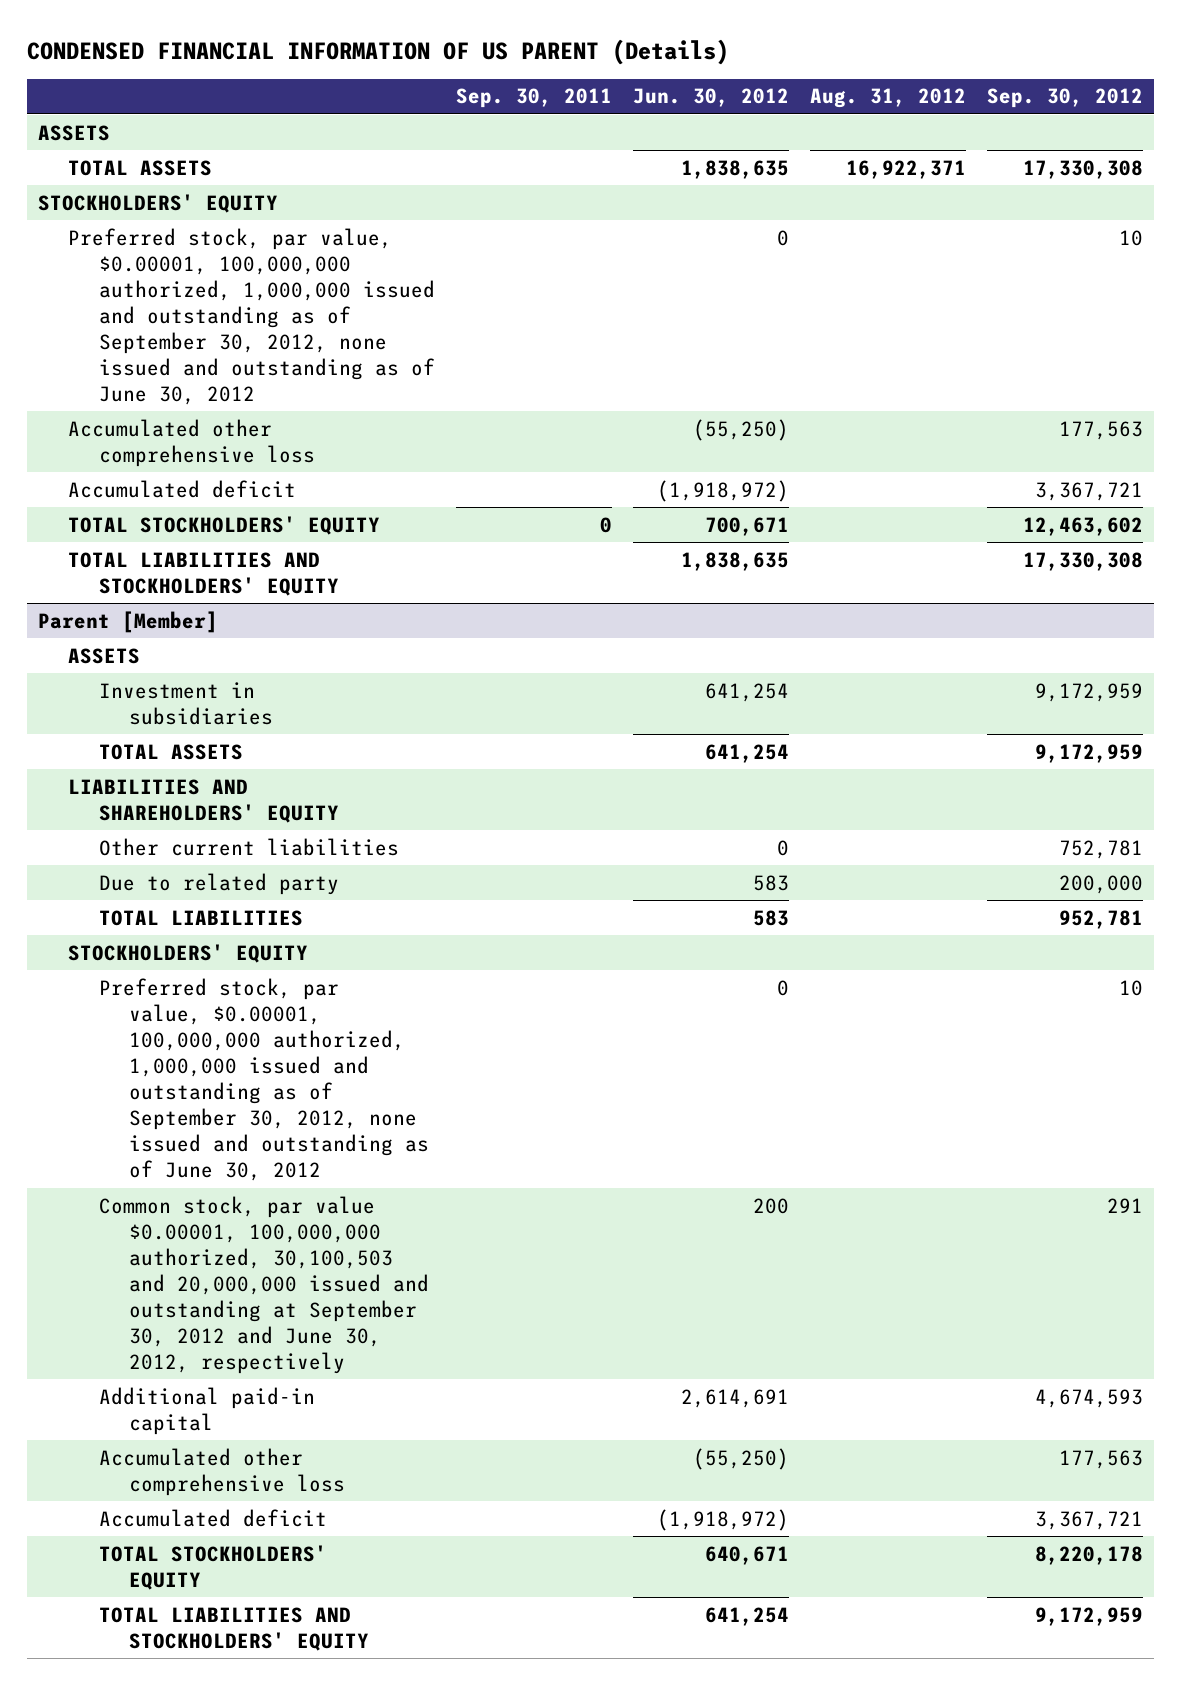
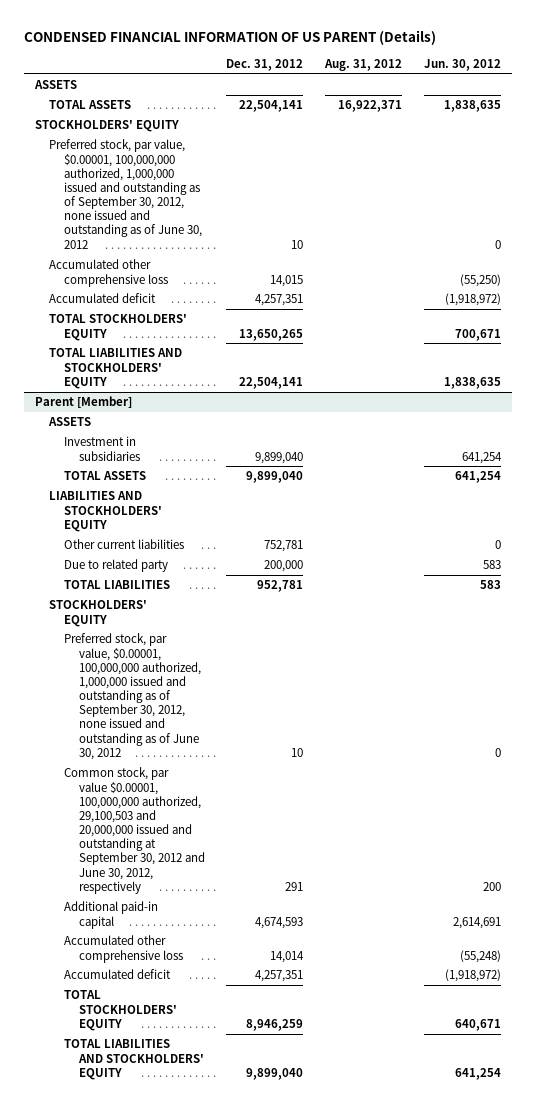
[455,88,612,109] Sep. 30, 2011 -> none
[987,88,1144,109] Sep. 30, 2012 -> none
none -> [226,58,304,71] Dec. 31, 2012
[68,778,339,823] LIABILITIES AND SHAREHOLDERS' EQUITY -> [49,491,163,532] LIABILITIES AND STOCKHOLDERS' EQUITY
[98,1195,430,1375] Common stock, par value $0.00001, 100,000,000 authorized, 30,100,503 and 20,000,000 issued and outstanding at September 30, 2012 and June 30, 2012, respectively -> [64,767,205,894] Common stock, par value $0.00001, 100,000,000 authorized, 29,100,503 and 20,000,000 issued and outstanding at September 30, 2012 and June 30, 2012, respectively
[693,1447,790,1470] (55,250) -> [459,949,501,963] (55,248)

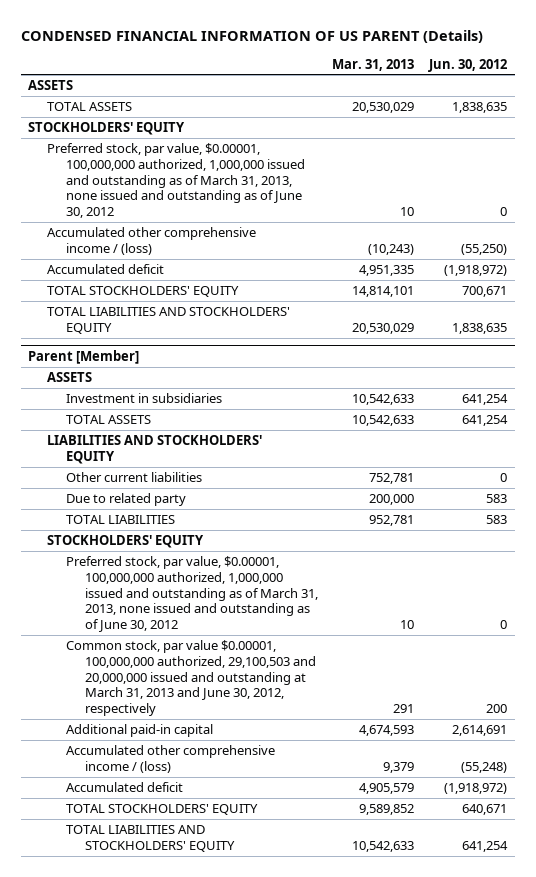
[226,58,304,71] Dec. 31, 2012 -> none
[324,58,403,71] Aug. 31, 2012 -> none
none -> [332,58,415,71] Mar. 31, 2013
[49,139,203,249] Preferred stock, par value, $0.00001, 100,000,000 authorized, 1,000,000 issued and outstanding as of September 30, 2012, none issued and outstanding as of June 30, 2012 -> [47,142,305,219] Preferred stock, par value, $0.00001, 100,000,000 authorized, 1,000,000 issued and outstanding as of March 31, 2013, none issued and outstanding as of June 30, 2012
[49,259,169,287] Accumulated other comprehensive loss -> [47,226,257,255] Accumulated other comprehensive income / (loss)
[64,633,201,760] Preferred stock, par value, $0.00001, 100,000,000 authorized, 1,000,000 issued and outstanding as of September 30, 2012, none issued and outstanding as of June 30, 2012 -> [65,555,318,633] Preferred stock, par value, $0.00001, 100,000,000 authorized, 1,000,000 issued and outstanding as of March 31, 2013, none issued and outstanding as of June 30, 2012
[64,767,205,894] Common stock, par value $0.00001, 100,000,000 authorized, 29,100,503 and 20,000,000 issued and outstanding at September 30, 2012 and June 30, 2012, respectively -> [65,639,316,717] Common stock, par value $0.00001, 100,000,000 authorized, 29,100,503 and 20,000,000 issued and outstanding at March 31, 2013 and June 30, 2012, respectively
[64,935,183,963] Accumulated other comprehensive loss -> [65,744,275,773] Accumulated other comprehensive income / (loss)

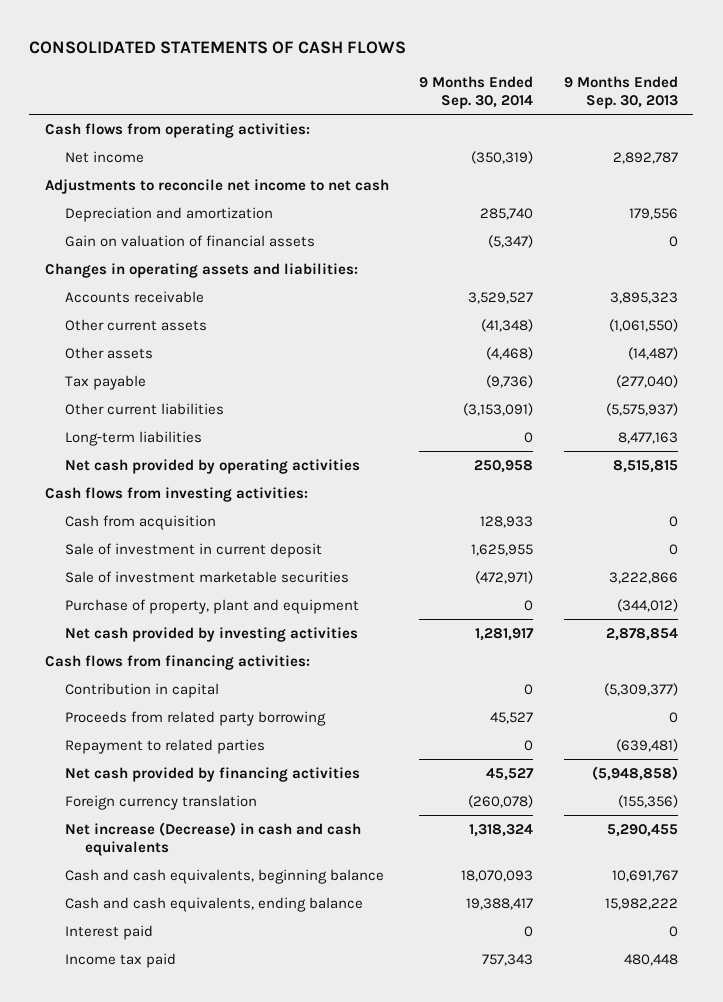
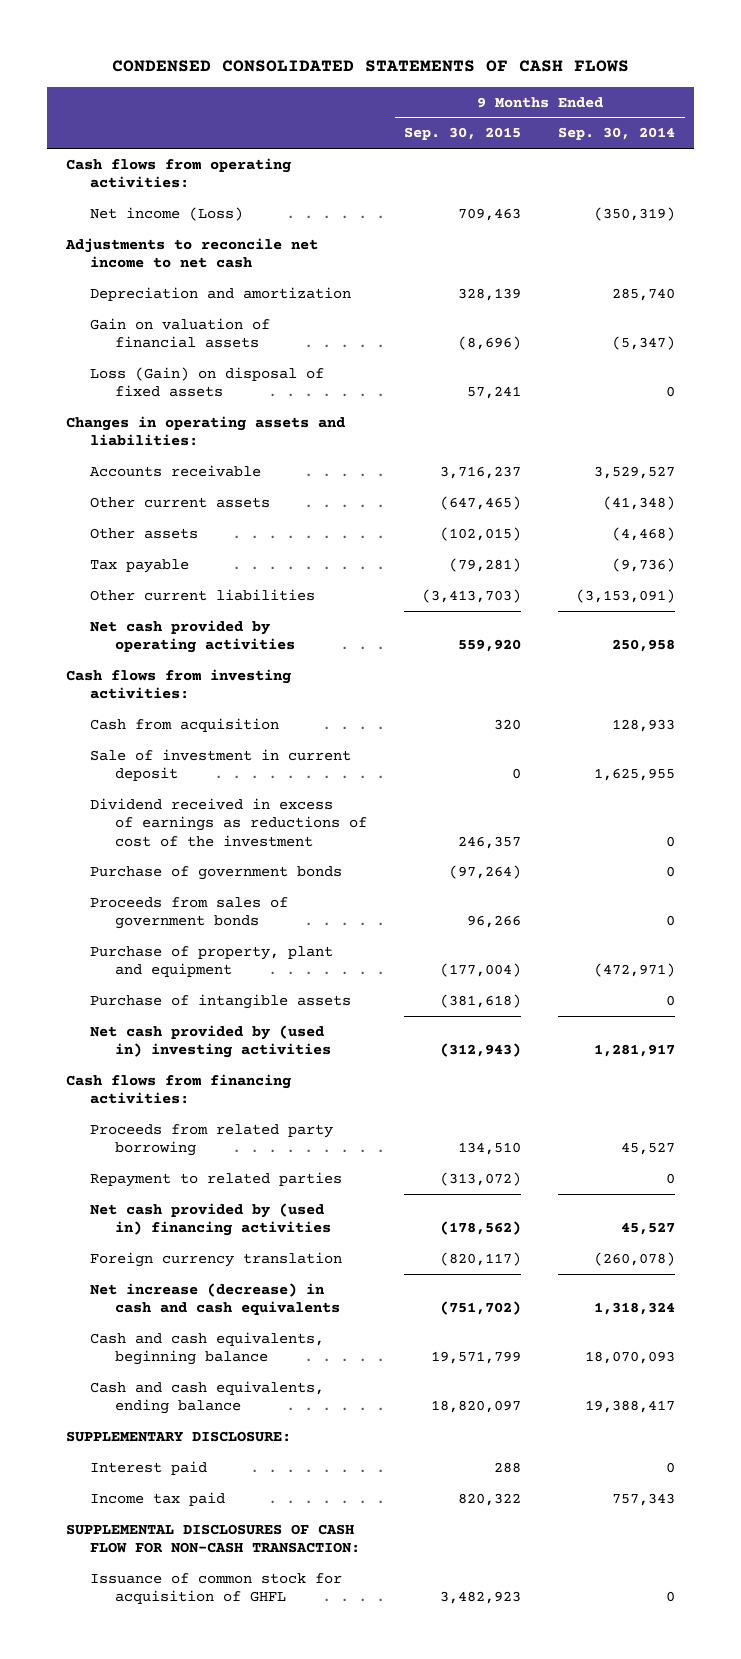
[29,41,407,55] CONSOLIDATED STATEMENTS OF CASH FLOWS -> [111,60,629,73] CONDENSED CONSOLIDATED STATEMENTS OF CASH FLOWS
[564,75,679,110] 9 Months Ended Sep. 30, 2013 -> none
none -> [404,127,522,141] Sep. 30, 2015
[64,150,144,163] Net income -> [90,206,244,221] Net income (Loss)
none -> [90,366,325,398] Loss (Gain) on disposal of fixed assets
[64,430,202,446] Long-term liabilities -> none
[64,570,349,583] Sale of investment marketable securities -> none
none -> [90,797,367,847] Dividend received in excess of earnings as reductions of cost of the investment
none -> [90,865,343,880] Purchase of government bonds
none -> [90,896,289,930] Proceeds from sales of government bonds
[524,599,534,611] 0 -> [594,963,676,978] (472,971)
none -> [90,993,352,1009] Purchase of intangible assets
[64,626,358,642] Net cash provided by investing activities -> [90,1024,331,1059] Net cash provided by (used in) investing activities
[64,682,219,698] Contribution in capital -> none
[64,766,360,782] Net cash provided by financing activities -> [90,1202,331,1237] Net cash provided by (used in) financing activities
[64,821,361,857] Net increase (Decrease) in cash and cash equivalents -> [90,1282,340,1316] Net increase (decrease) in cash and cash equivalents
none -> [66,1430,292,1442] SUPPLEMENTARY DISCLOSURE:
none -> [66,1523,361,1554] SUPPLEMENTAL DISCLOSURES OF CASH FLOW FOR NON-CASH TRANSACTION:
none -> [90,1572,343,1605] Issuance of common stock for acquisition of GHFL

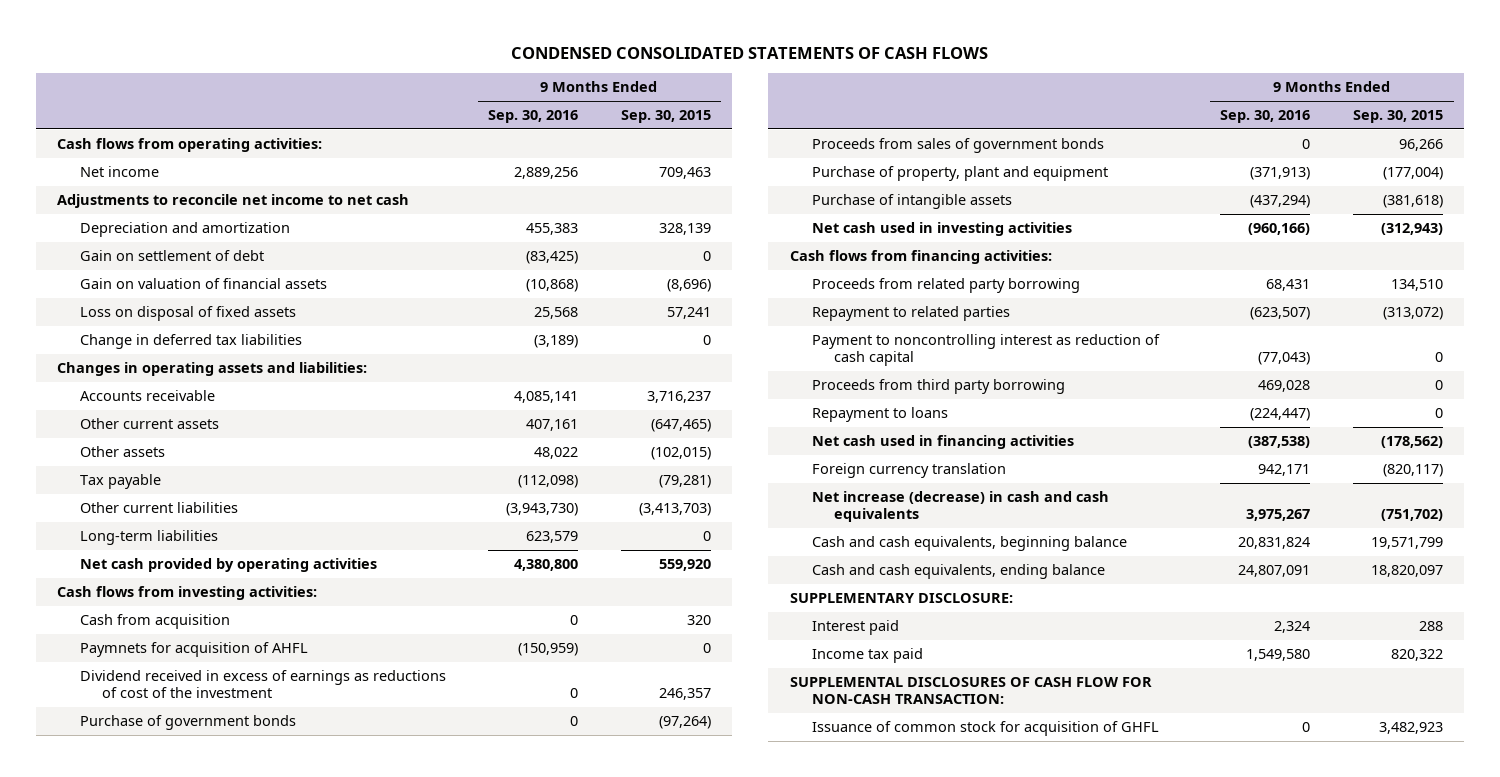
[558,127,676,141] Sep. 30, 2014 -> none
none -> [488,110,579,124] Sep. 30, 2016
[90,206,244,221] Net income (Loss) -> [79,166,159,178] Net income
none -> [79,250,264,262] Gain on settlement of debt
[90,366,325,398] Loss (Gain) on disposal of fixed assets -> [79,306,296,322] Loss on disposal of fixed assets
none -> [79,334,302,350] Change in deferred tax liabilities
none -> [79,530,218,546] Long-term liabilities
[90,748,352,782] Sale of investment in current deposit -> none
none -> [79,642,308,658] Paymnets for acquisition of AHFL
[90,1024,331,1059] Net cash provided by (used in) investing activities -> [811,222,1072,237] Net cash used in investing activities
none -> [811,334,1160,367] Payment to noncontrolling interest as reduction of cash capital
none -> [811,379,1065,395] Proceeds from third party borrowing
none -> [811,407,948,423] Repayment to loans
[90,1202,331,1237] Net cash provided by (used in) financing activities -> [811,435,1074,450] Net cash used in financing activities

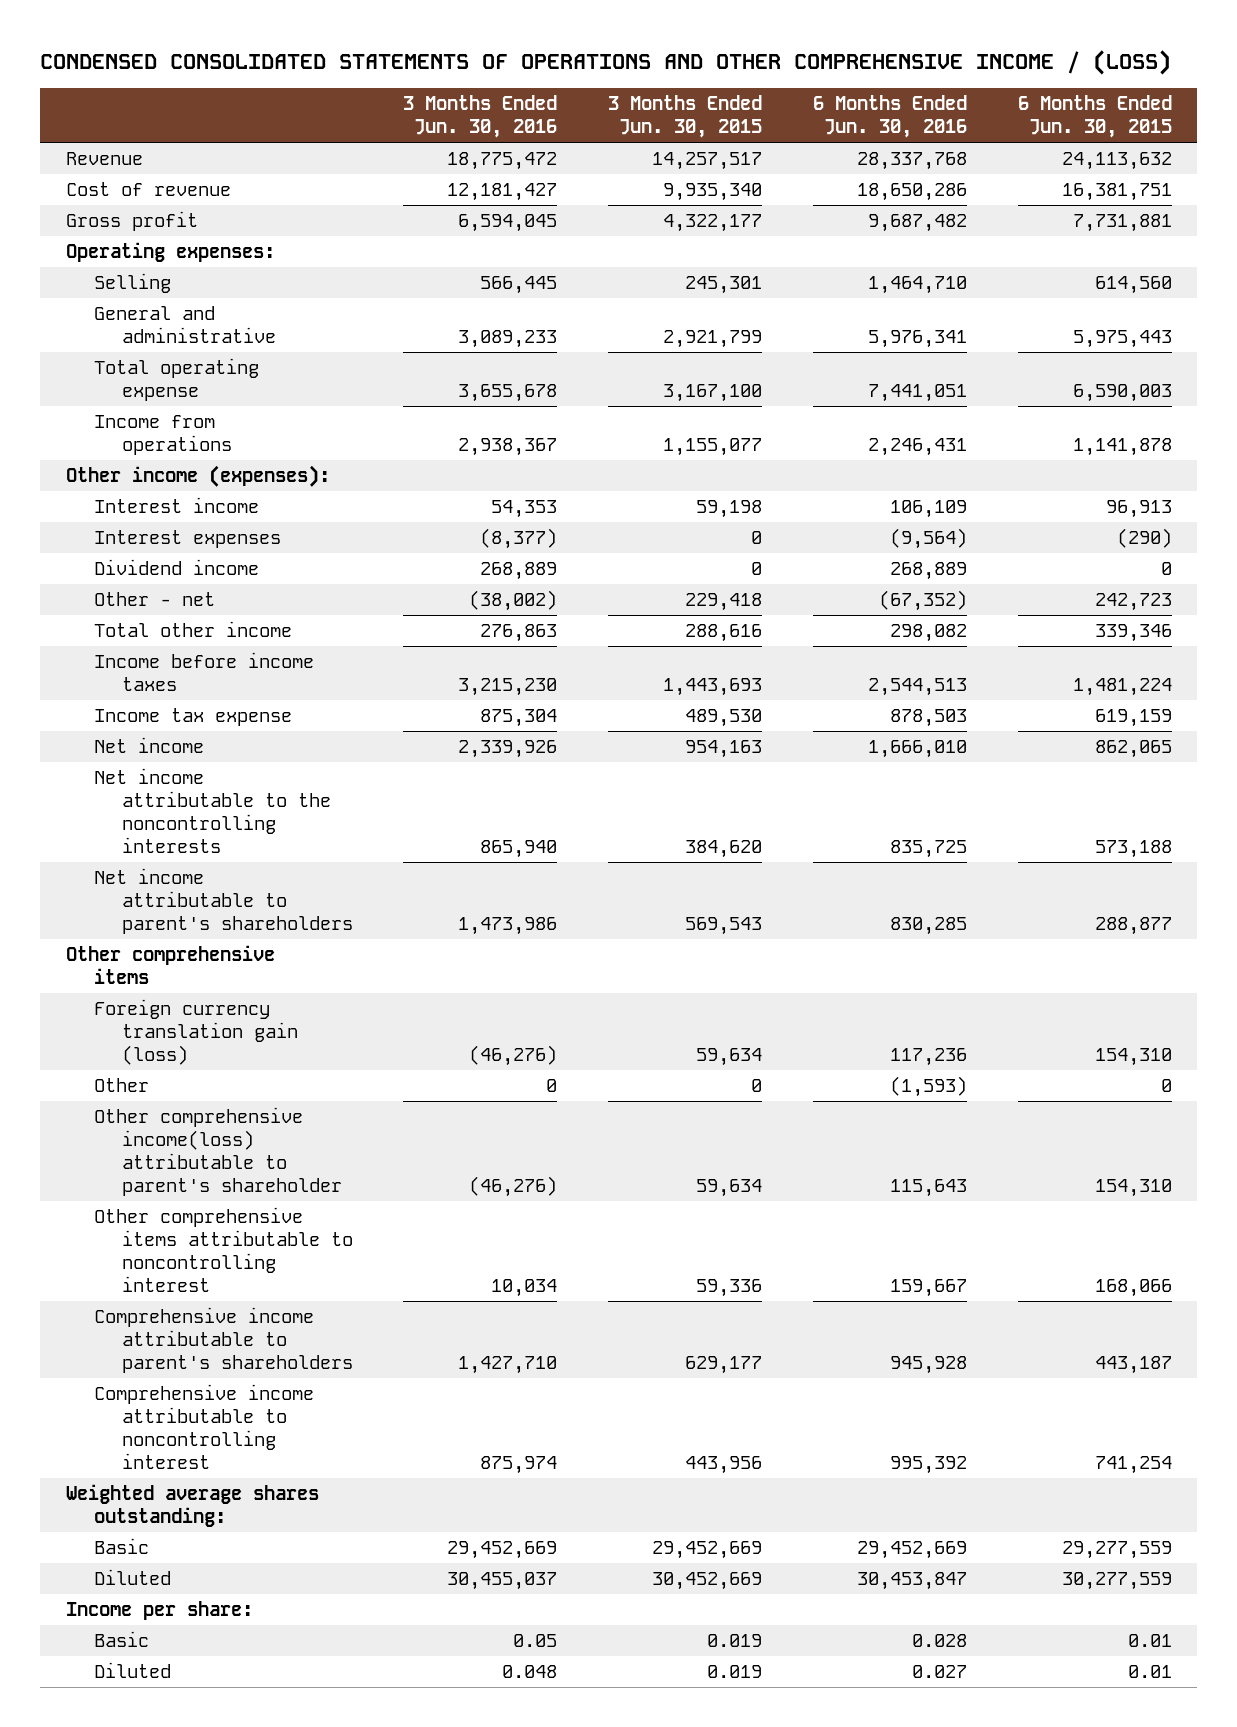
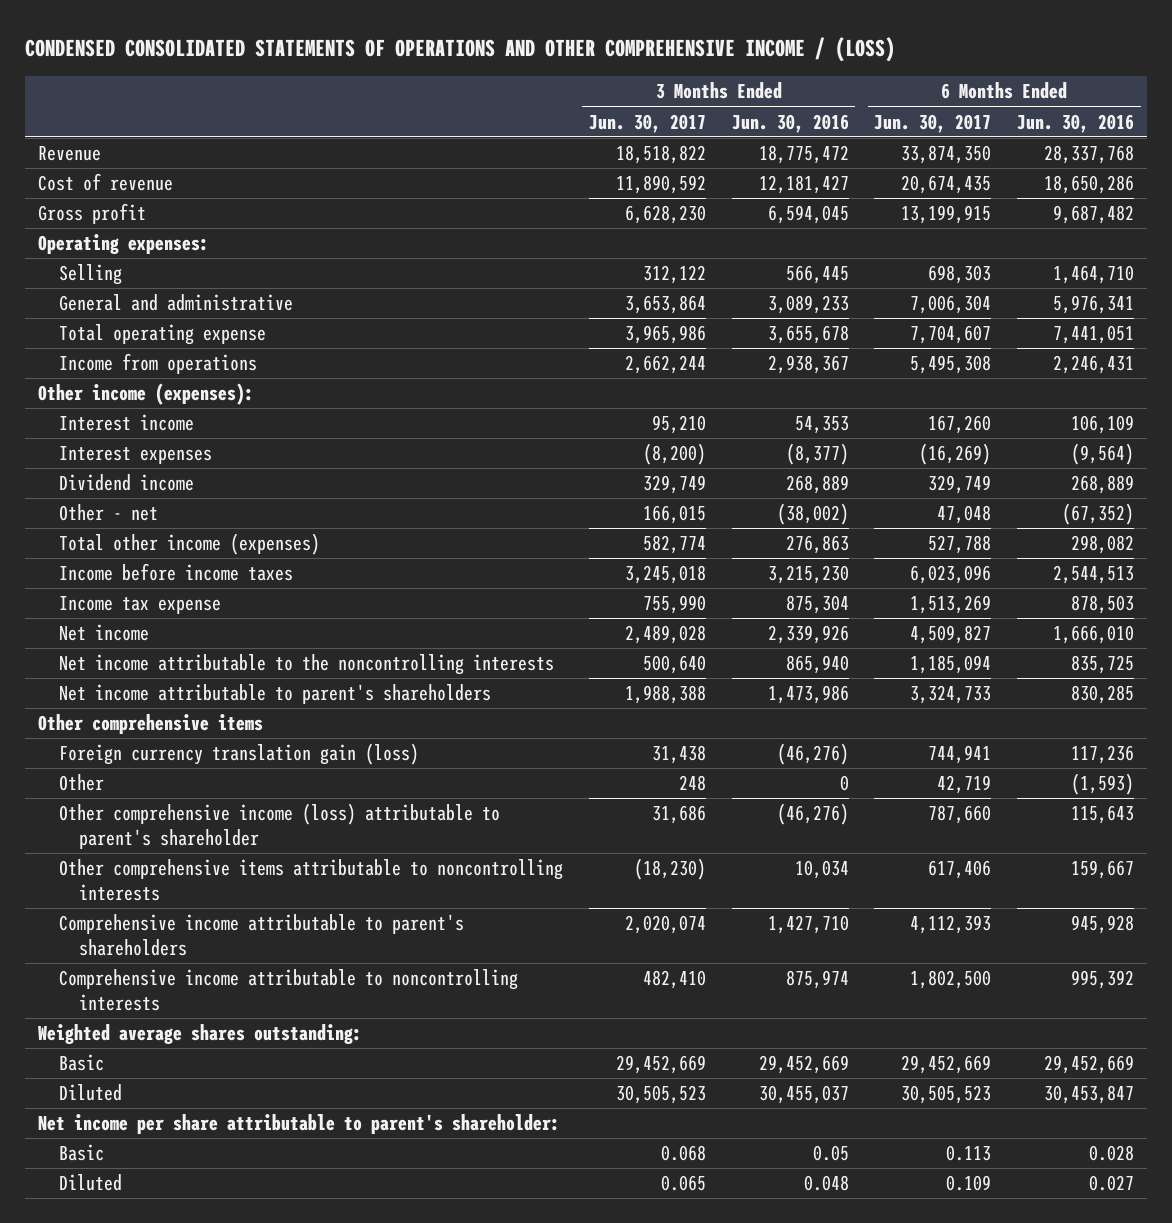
[608,95,763,139] 3 Months Ended Jun. 30, 2015 -> none
[1017,95,1172,139] 6 Months Ended Jun. 30, 2015 -> none
none -> [588,113,706,133] Jun. 30, 2017
none -> [874,113,992,133] Jun. 30, 2017
[93,621,292,638] Total other income -> [58,533,320,556] Total other income (expenses)
[93,1107,342,1196] Other comprehensive income(loss) attributable to parent's shareholder -> [58,803,500,850] Other comprehensive income (loss) attributable to parent's shareholder
[93,1207,353,1292] Other comprehensive items attributable to noncontrolling interest -> [58,859,563,902] Other comprehensive items attributable to noncontrolling interests
[93,1384,314,1469] Comprehensive income attributable to noncontrolling interest -> [58,969,518,1012] Comprehensive income attributable to noncontrolling interests
[65,1601,253,1621] Income per share: -> [38,1114,561,1135] Net income per share attributable to parent's shareholder:

